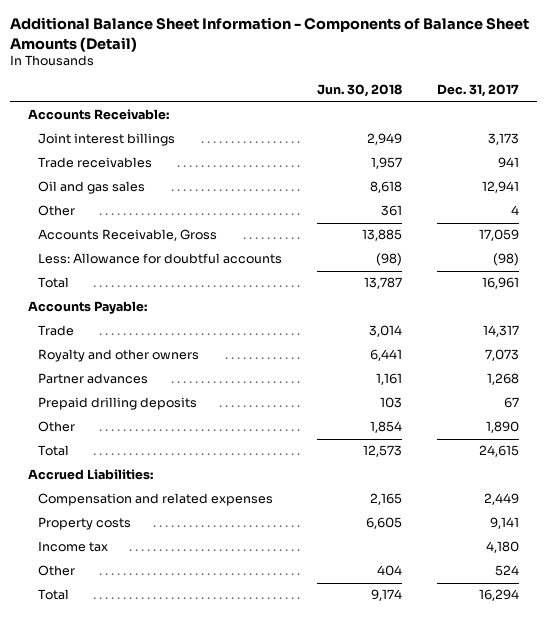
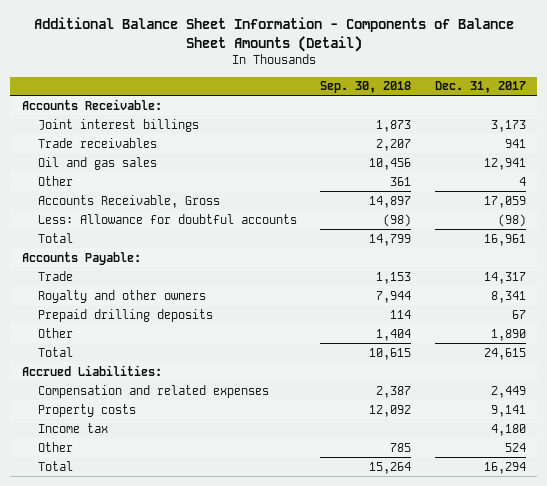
[317,84,403,98] Jun. 30, 2018 -> none
none -> [320,81,412,94] Sep. 30, 2018
[38,373,149,385] Partner advances -> none
[485,349,520,362] 7,073 -> [490,290,526,303] 8,341

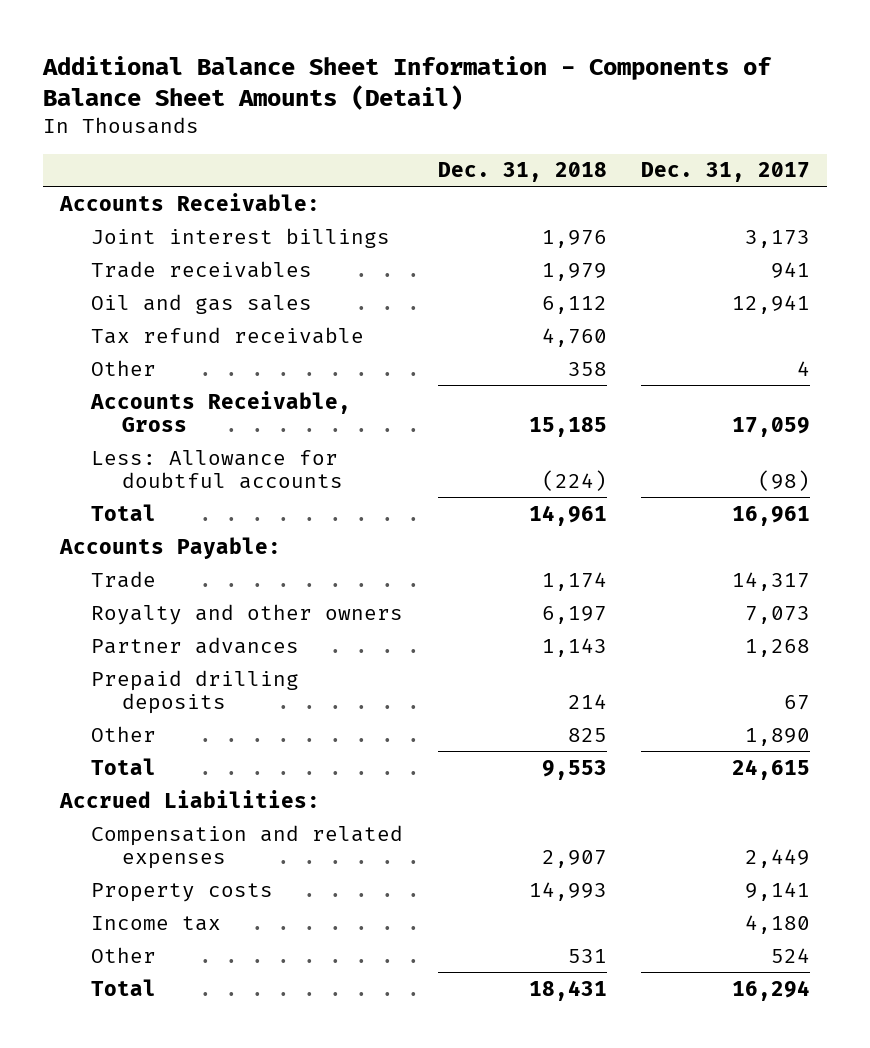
[320,81,412,94] Sep. 30, 2018 -> none
none -> [437,162,607,183] Dec. 31, 2018
none -> [91,326,365,344] Tax refund receivable
[490,290,526,303] 8,341 -> [745,605,811,624] 7,073
none -> [91,636,300,654] Partner advances

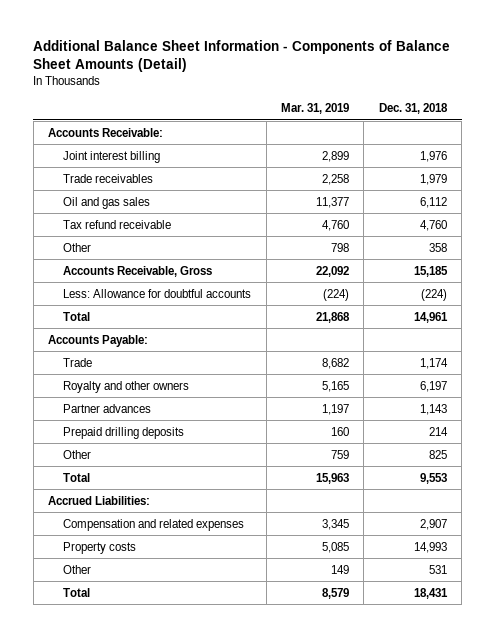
[641,162,811,183] Dec. 31, 2017 -> none
none -> [281,103,350,115] Mar. 31, 2019
[91,227,391,248] Joint interest billings -> [63,150,161,163] Joint interest billing
[91,915,222,931] Income tax -> none

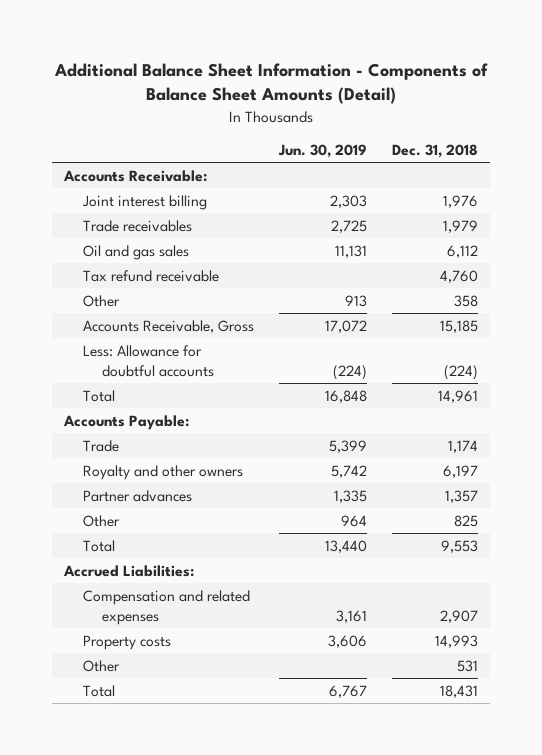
[281,103,350,115] Mar. 31, 2019 -> none
none -> [277,144,367,159] Jun. 30, 2019
[63,426,185,439] Prepaid drilling deposits -> none
[419,403,447,415] 1,143 -> [444,489,478,503] 1,357

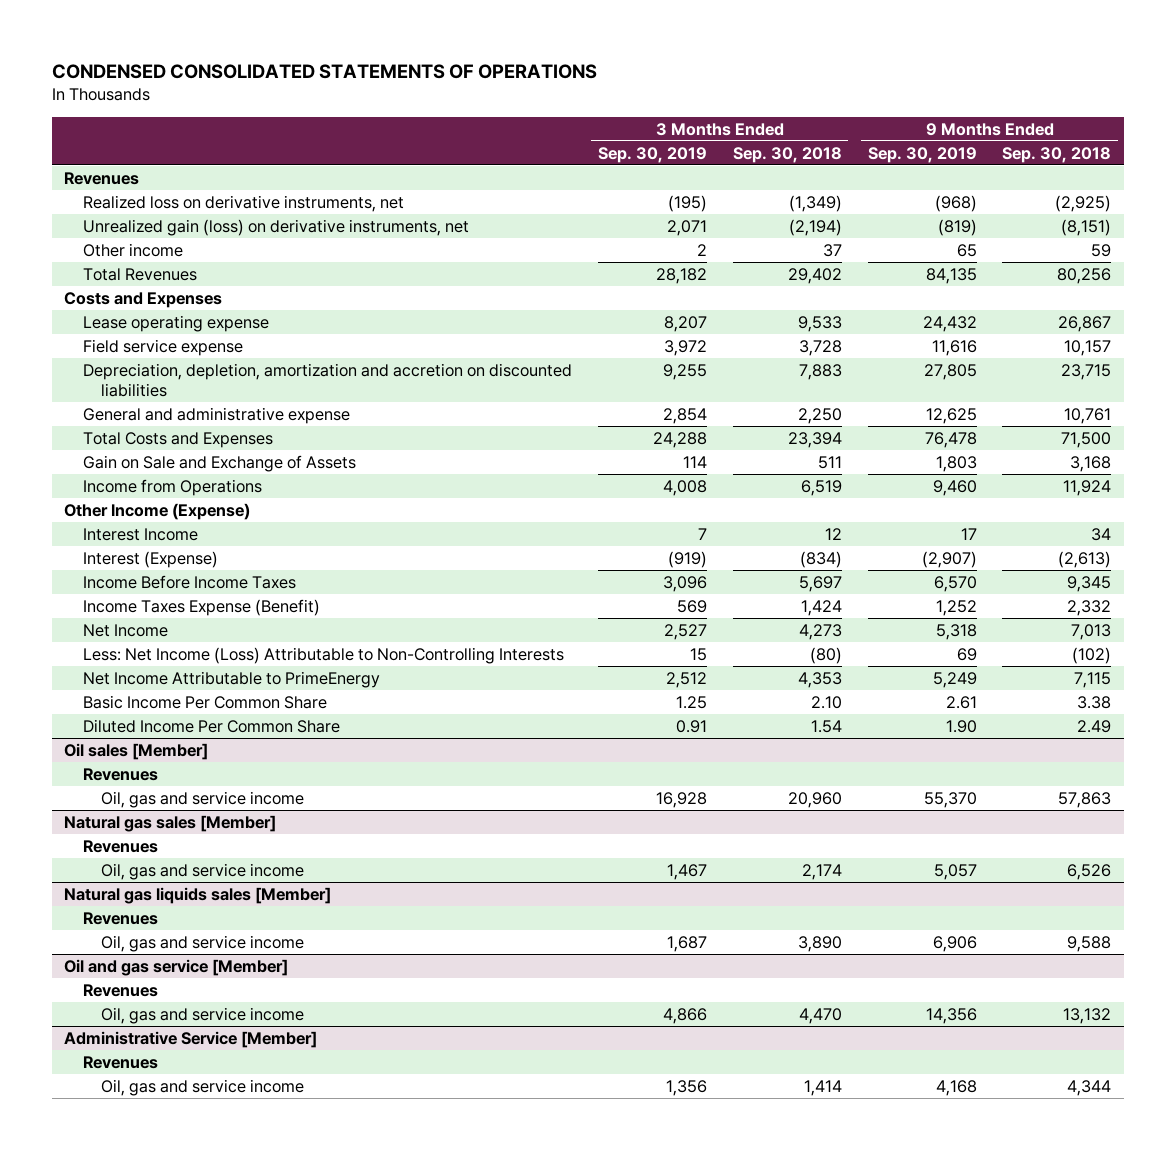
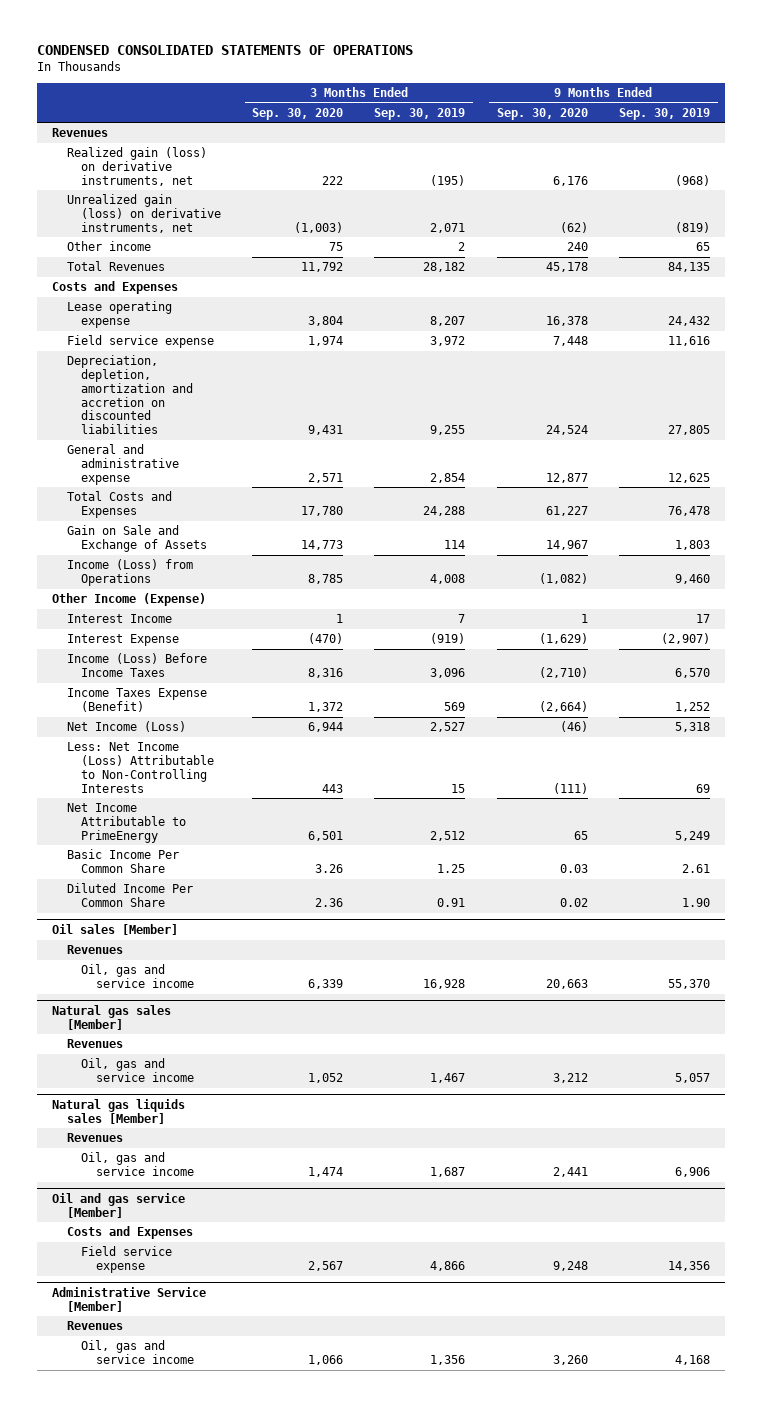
[732,146,842,163] Sep. 30, 2018 -> none
[1002,146,1112,163] Sep. 30, 2018 -> none
none -> [252,107,344,120] Sep. 30, 2020
none -> [496,107,588,120] Sep. 30, 2020
[82,194,404,212] Realized loss on derivative instruments, net -> [66,147,207,186] Realized gain (loss) on derivative instruments, net
[82,478,262,496] Income from Operations -> [66,559,193,586] Income (Loss) from Operations
[82,550,218,568] Interest (Expense) -> [66,634,179,647] Interest Expense
[82,574,296,589] Income Before Income Taxes -> [66,653,207,677] Income (Loss) Before Income Taxes
[82,623,168,637] Net Income -> [66,721,186,733] Net Income (Loss)
[82,983,158,997] Revenues -> none
none -> [66,1226,193,1240] Costs and Expenses
[101,1006,305,1024] Oil, gas and service income -> [81,1246,173,1273] Field service expense

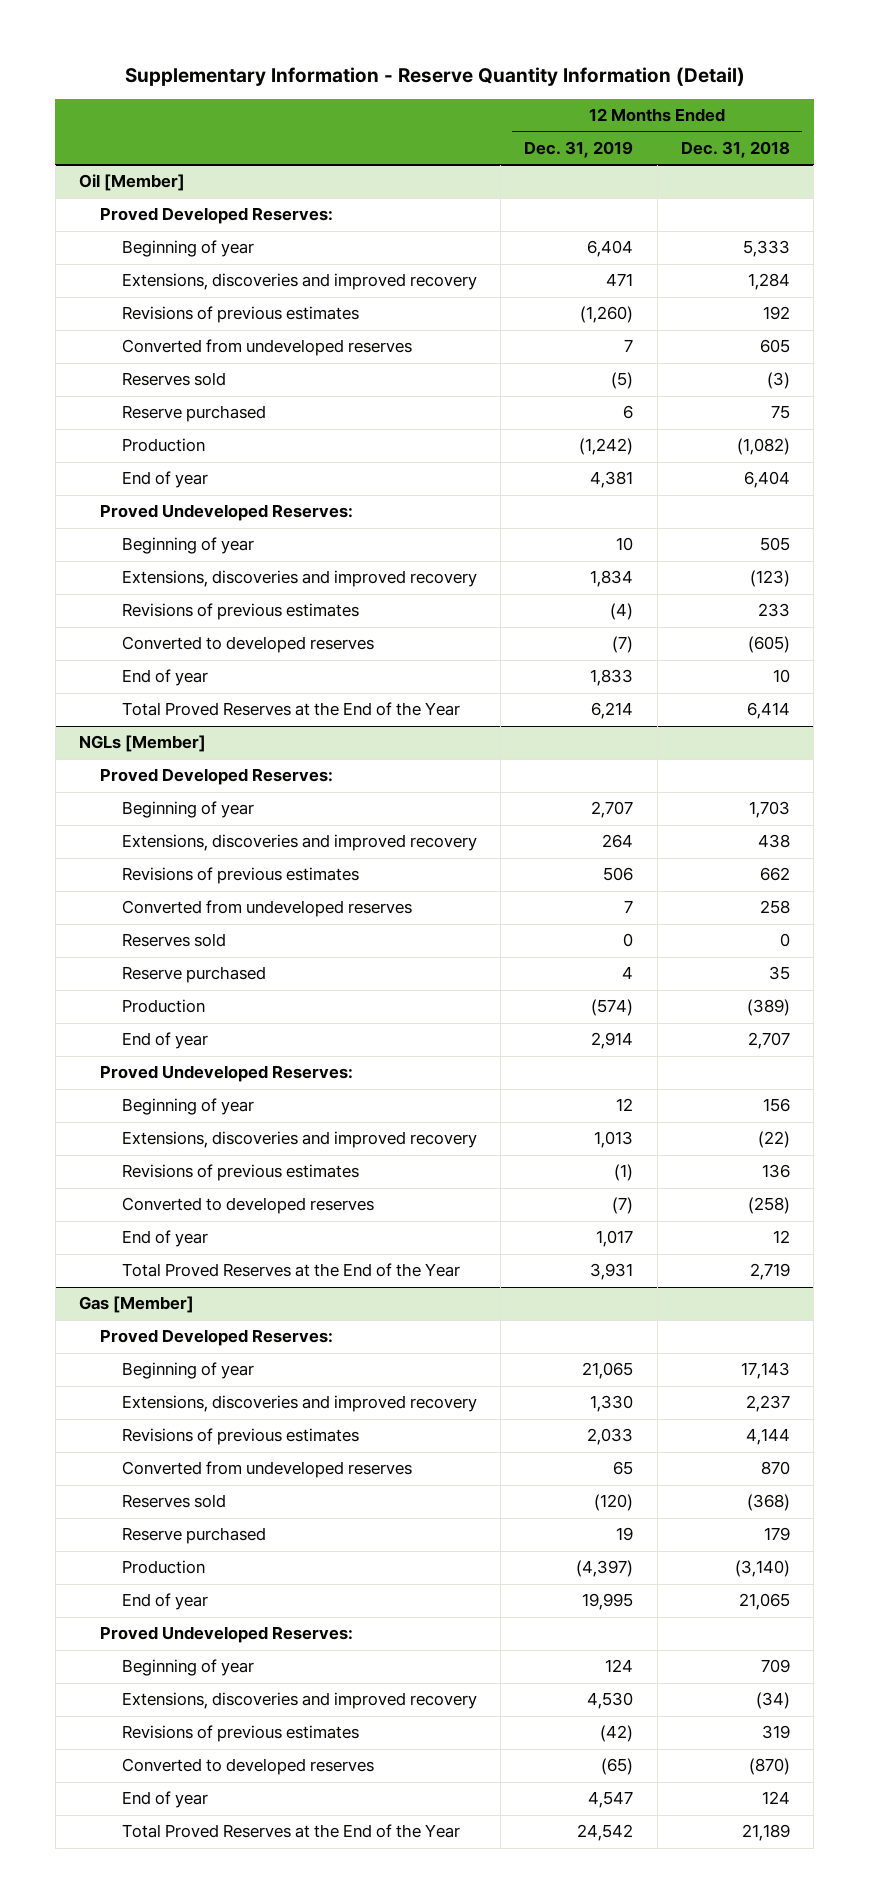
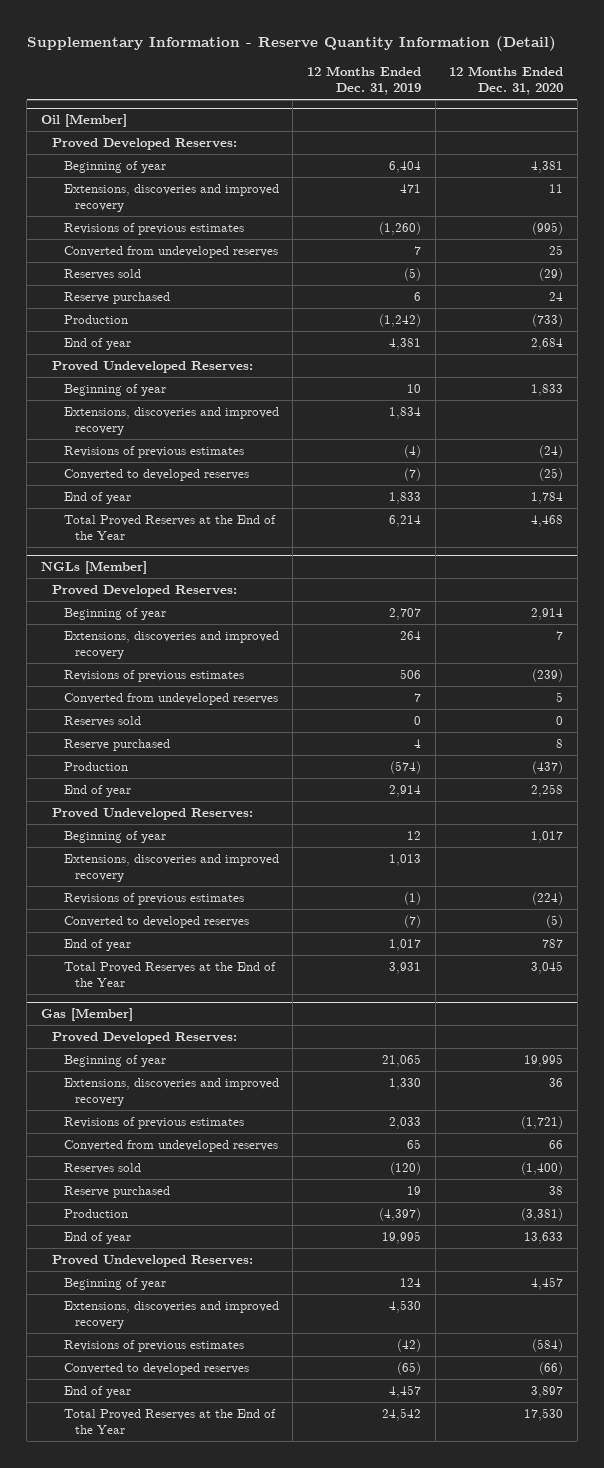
[680,141,790,159] Dec. 31, 2018 -> none
none -> [449,65,564,96] 12 Months Ended Dec. 31, 2020
[588,1791,634,1809] 4,547 -> [388,1384,421,1398] 4,457

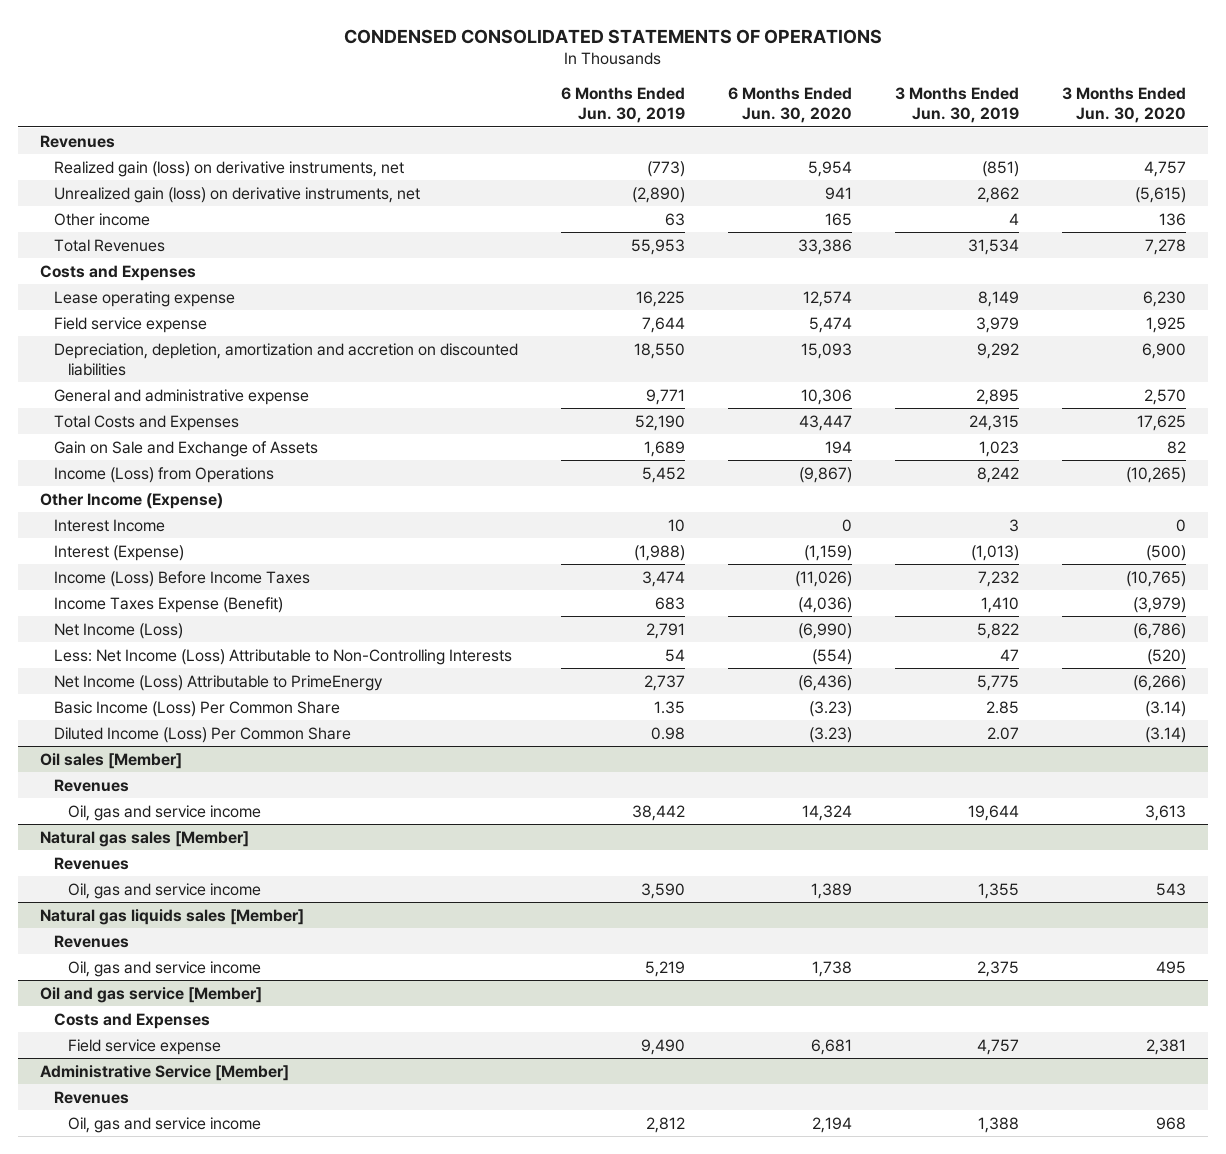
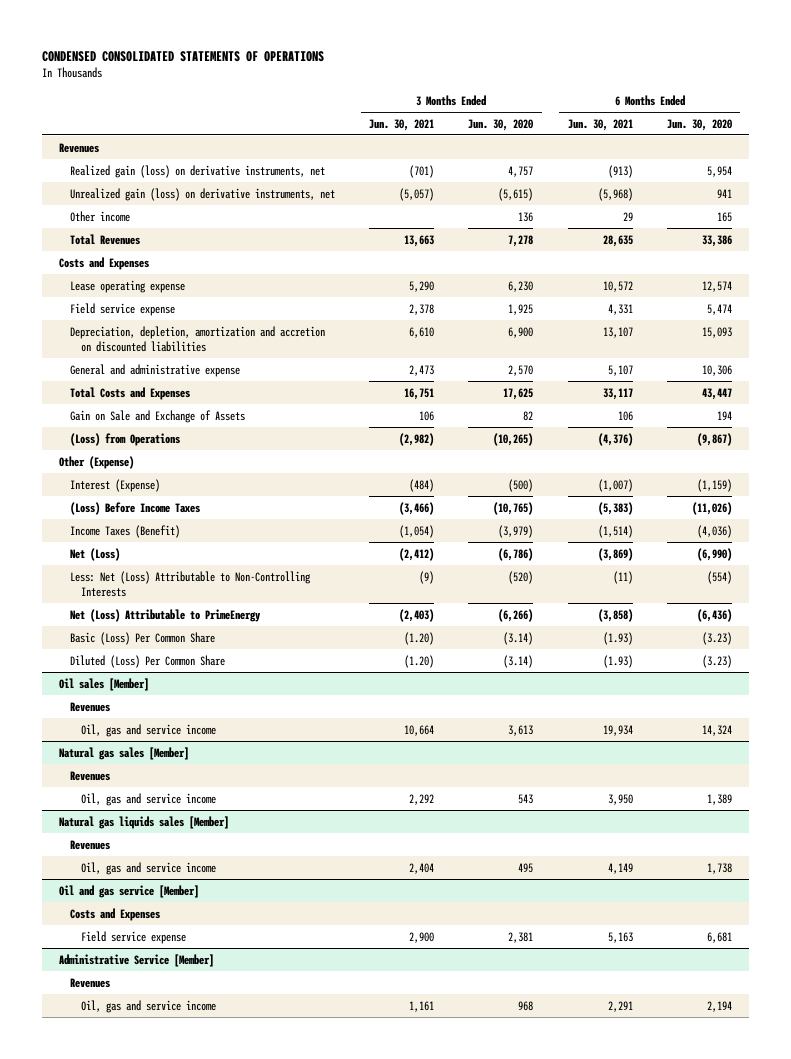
[561,87,686,124] 6 Months Ended Jun. 30, 2019 -> none
[895,87,1020,124] 3 Months Ended Jun. 30, 2019 -> none
none -> [369,118,435,131] Jun. 30, 2021
none -> [567,118,633,131] Jun. 30, 2021
[53,518,165,532] Interest Income -> none
[53,466,274,483] Income (Loss) from Operations -> [69,432,180,446] (Loss) from Operations
[39,492,223,509] Other Income (Expense) -> [58,455,134,469] Other (Expense)
[53,570,310,587] Income (Loss) Before Income Taxes -> [69,501,200,515] (Loss) Before Income Taxes
[53,596,283,613] Income Taxes Expense (Benefit) -> [69,524,180,538] Income Taxes (Benefit)
[53,622,183,639] Net Income (Loss) -> [69,547,120,561] Net (Loss)
[53,648,512,665] Less: Net Income (Loss) Attributable to Non-Controlling Interests -> [69,570,311,597] Less: Net (Loss) Attributable to Non-Controlling Interests
[53,674,383,691] Net Income (Loss) Attributable to PrimeEnergy -> [69,608,261,622] Net (Loss) Attributable to PrimeEnergy
[53,700,340,717] Basic Income (Loss) Per Common Share -> [69,631,215,645] Basic (Loss) Per Common Share
[53,726,351,743] Diluted Income (Loss) Per Common Share -> [69,654,225,668] Diluted (Loss) Per Common Share

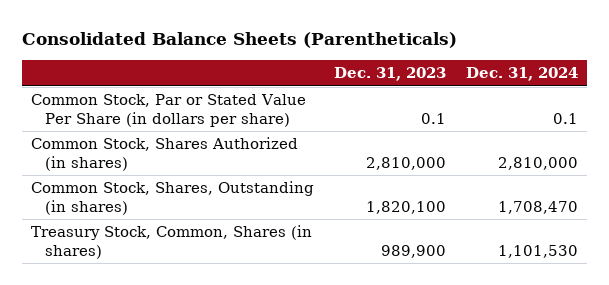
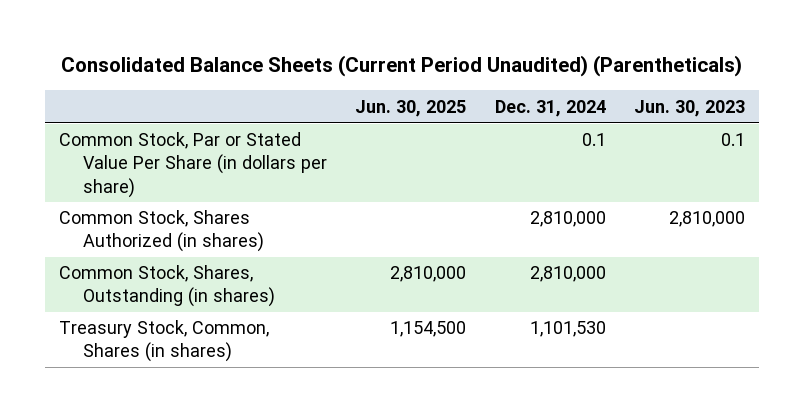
[21,31,457,48] Consolidated Balance Sheets (Parentheticals) -> [60,55,742,78] Consolidated Balance Sheets (Current Period Unaudited) (Parentheticals)
[334,67,447,82] Dec. 31, 2023 -> none
none -> [355,99,467,117] Jun. 30, 2025
none -> [634,99,746,117] Jun. 30, 2023
[497,200,578,214] 1,708,470 -> [529,266,606,283] 2,810,000

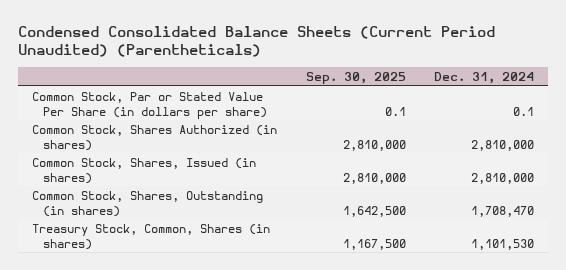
[60,55,742,78] Consolidated Balance Sheets (Current Period Unaudited) (Parentheticals) -> [17,25,495,58] Condensed Consolidated Balance Sheets (Current Period Unaudited) (Parentheticals)
[355,99,467,117] Jun. 30, 2025 -> none
[634,99,746,117] Jun. 30, 2023 -> none
none -> [305,71,406,84] Sep. 30, 2025
none -> [32,157,257,184] Common Stock, Shares, Issued (in shares)
[529,266,606,283] 2,810,000 -> [471,205,535,217] 1,708,470

